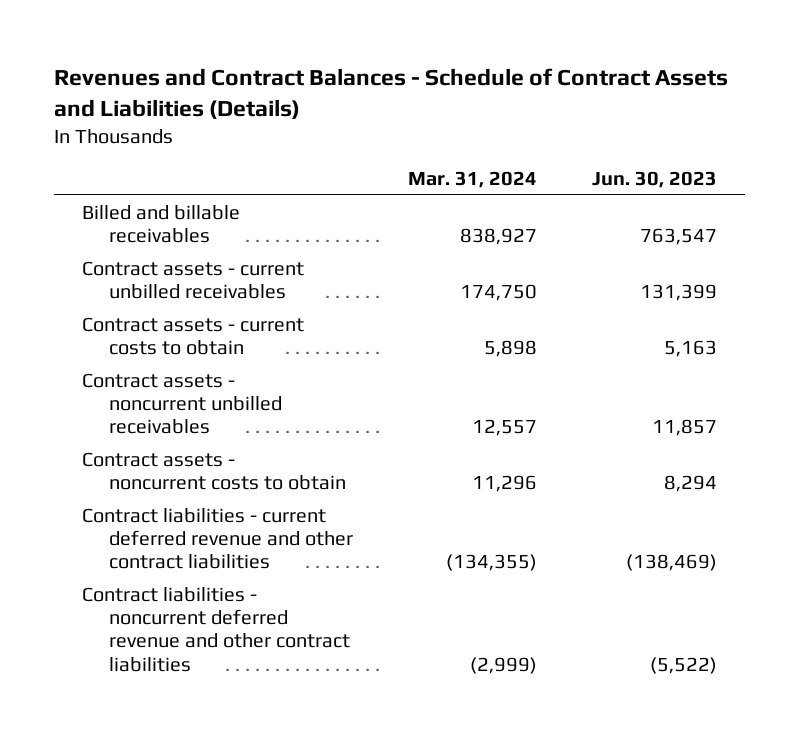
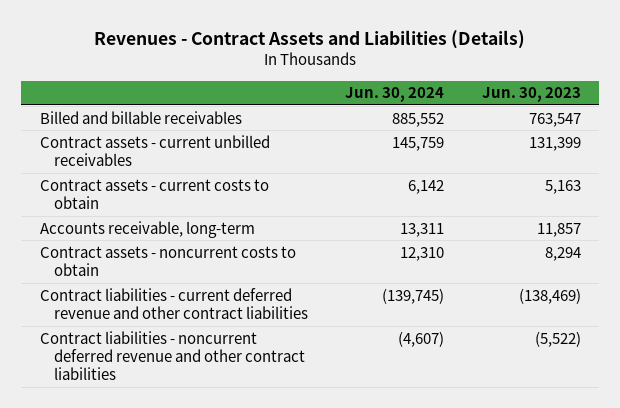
[54,67,729,119] Revenues and Contract Balances - Schedule of Contract Assets and Liabilities (Details) -> [94,29,526,49] Revenues - Contract Assets and Liabilities (Details)
[408,171,538,189] Mar. 31, 2024 -> none
none -> [345,87,445,103] Jun. 30, 2024
[81,372,282,435] Contract assets - noncurrent unbilled receivables -> [39,220,255,238] Accounts receivable, long-term

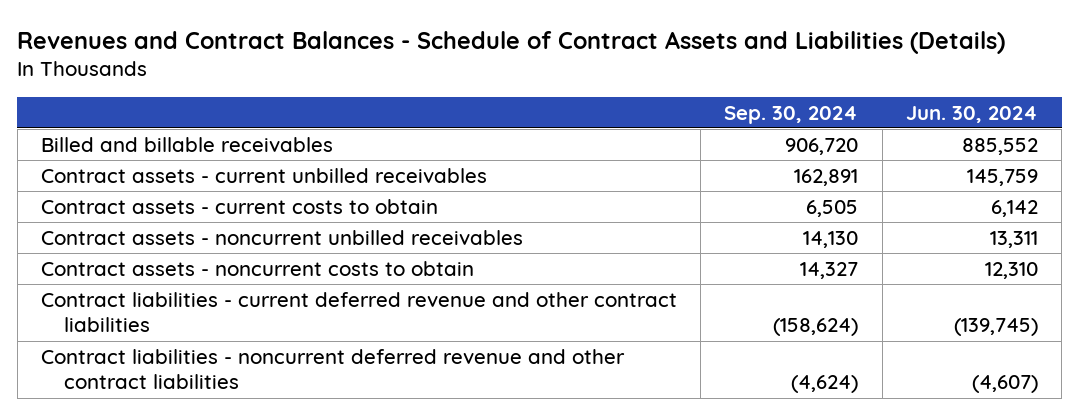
[94,29,526,49] Revenues - Contract Assets and Liabilities (Details) -> [17,30,1006,54] Revenues and Contract Balances - Schedule of Contract Assets and Liabilities (Details)
[481,87,581,103] Jun. 30, 2023 -> none
none -> [724,105,859,124] Sep. 30, 2024
[39,220,255,238] Accounts receivable, long-term -> [40,229,523,245] Contract assets - noncurrent unbilled receivables

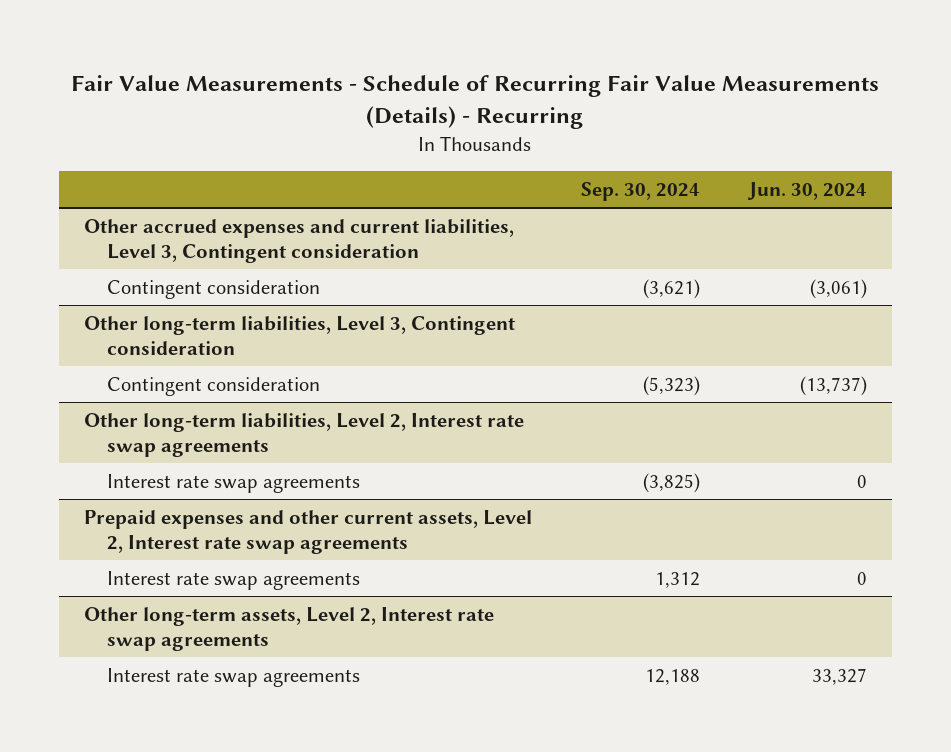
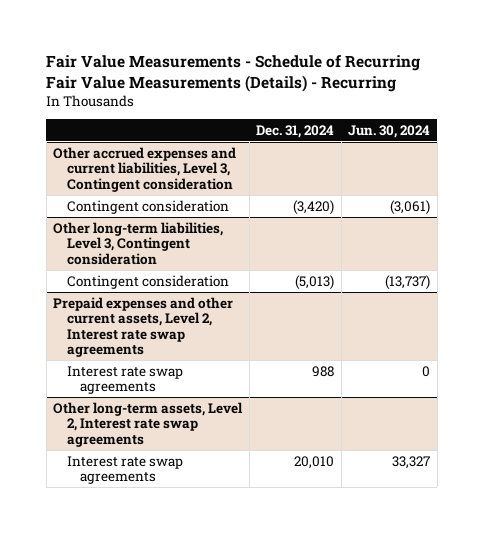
[580,181,700,201] Sep. 30, 2024 -> none
none -> [256,124,335,138] Dec. 31, 2024
[83,412,524,457] Other long-term liabilities, Level 2, Interest rate swap agreements -> none
[106,473,360,493] Interest rate swap agreements -> none

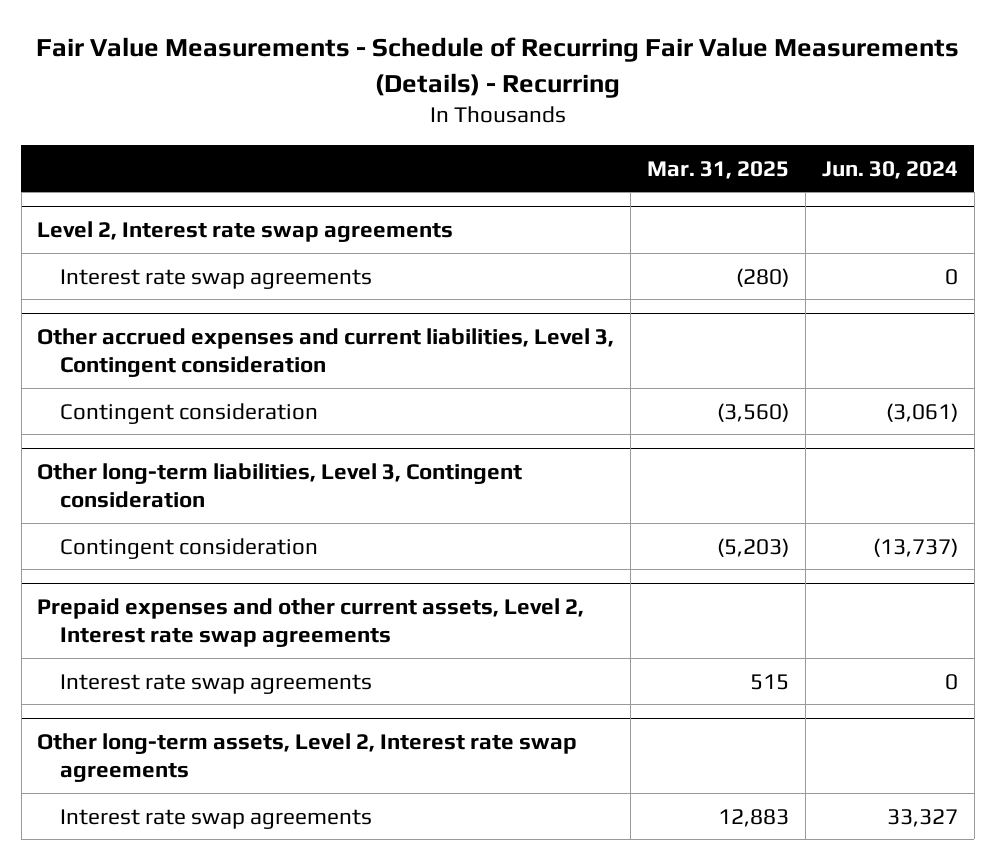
[256,124,335,138] Dec. 31, 2024 -> none
none -> [647,160,790,179] Mar. 31, 2025
none -> [37,220,454,242] Level 2, Interest rate swap agreements
none -> [60,268,373,289] Interest rate swap agreements

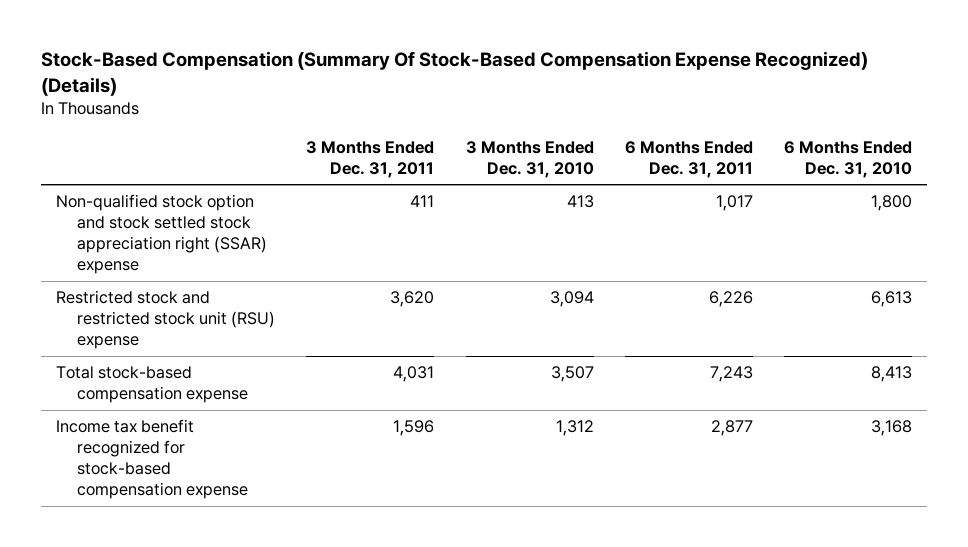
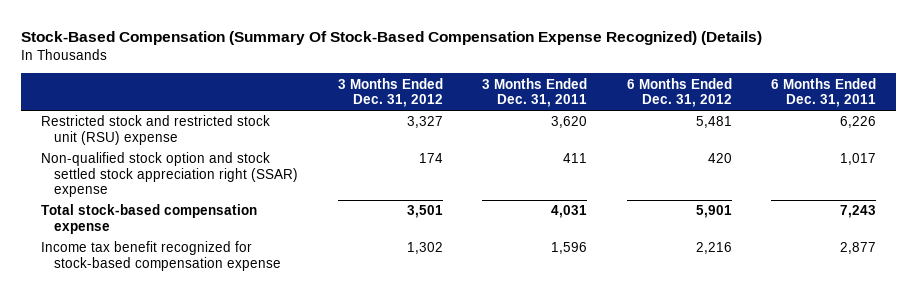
[465,140,594,178] 3 Months Ended Dec. 31, 2010 -> none
[783,140,912,178] 6 Months Ended Dec. 31, 2010 -> none
none -> [337,77,443,108] 3 Months Ended Dec. 31, 2012
none -> [626,77,732,108] 6 Months Ended Dec. 31, 2012
[56,194,268,275] Non-qualified stock option and stock settled stock appreciation right (SSAR) expense -> [40,152,299,198] Non-qualified stock option and stock settled stock appreciation right (SSAR) expense

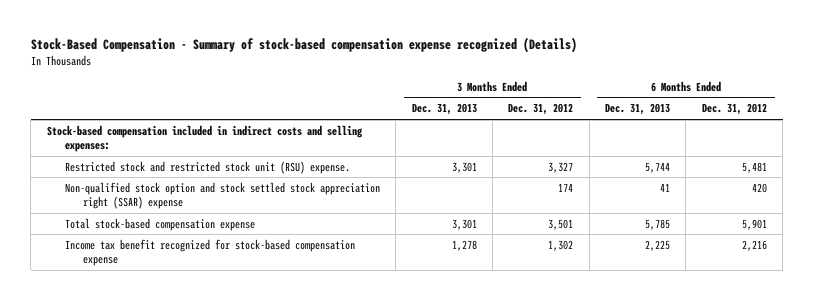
[21,30,763,45] Stock-Based Compensation (Summary Of Stock-Based Compensation Expense Recognized) (Details) -> [30,36,577,53] Stock-Based Compensation - Summary of stock-based compensation expense recognized (Details)
[482,77,588,108] 3 Months Ended Dec. 31, 2011 -> none
[770,77,876,108] 6 Months Ended Dec. 31, 2011 -> none
none -> [411,103,477,116] Dec. 31, 2013
none -> [605,103,671,116] Dec. 31, 2013
none -> [46,124,363,153] Stock-based compensation included in indirect costs and selling expenses:
[40,115,270,145] Restricted stock and restricted stock unit (RSU) expense -> [64,160,350,174] Restricted stock and restricted stock unit (RSU) expense.

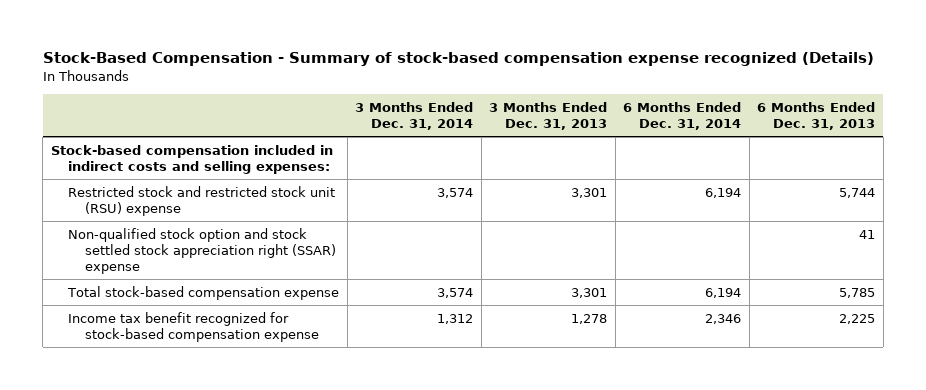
[508,103,574,116] Dec. 31, 2012 -> none
[701,103,767,116] Dec. 31, 2012 -> none
none -> [355,101,474,130] 3 Months Ended Dec. 31, 2014
none -> [623,101,742,130] 6 Months Ended Dec. 31, 2014
[64,160,350,174] Restricted stock and restricted stock unit (RSU) expense. -> [68,185,336,216] Restricted stock and restricted stock unit (RSU) expense

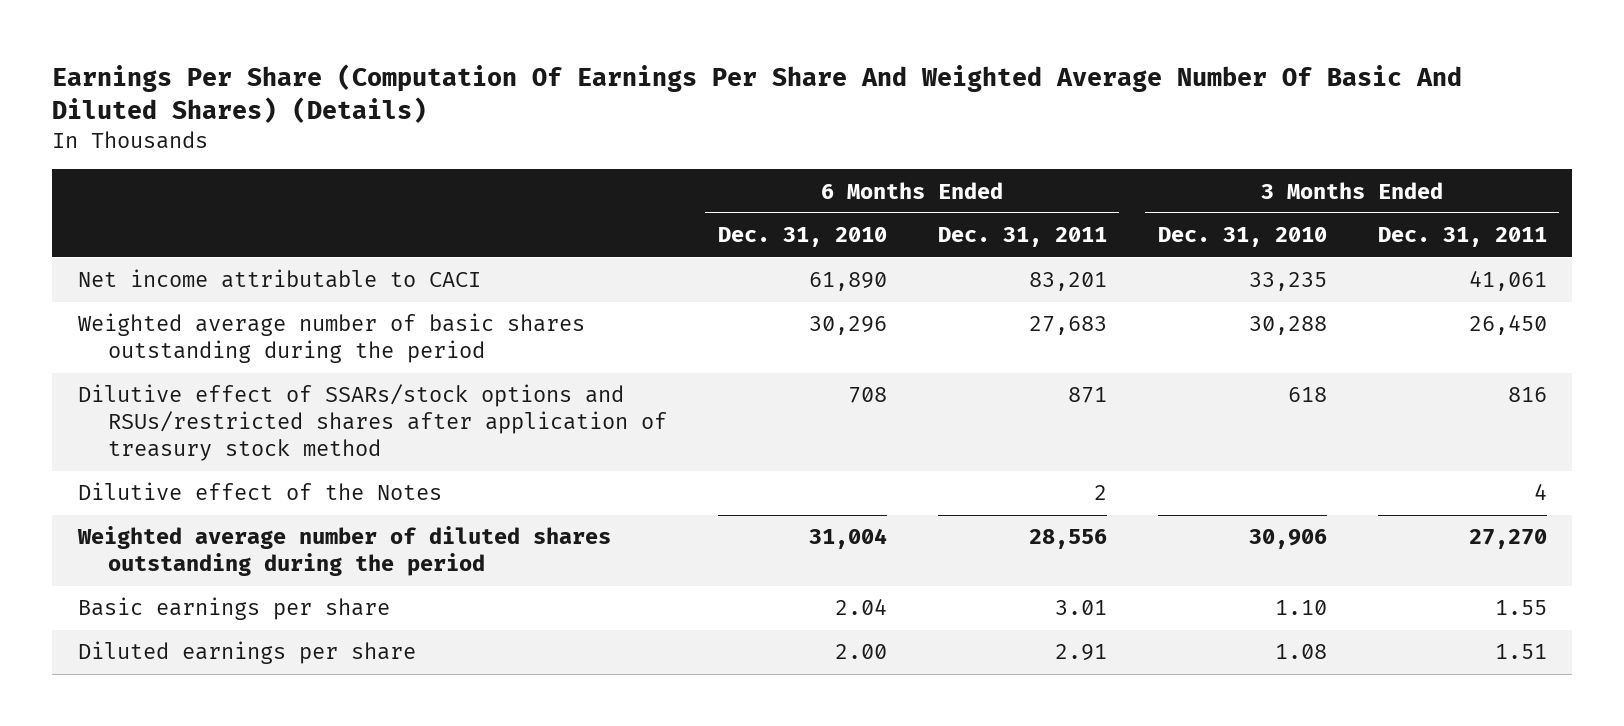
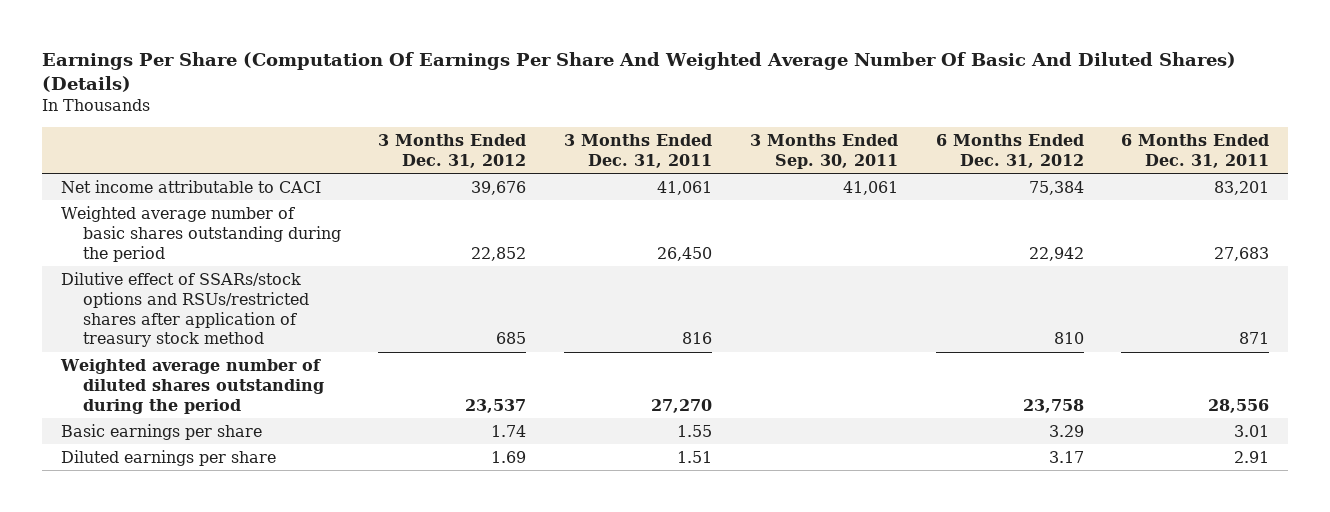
[717,227,887,248] Dec. 31, 2010 -> none
[1157,227,1327,248] Dec. 31, 2010 -> none
none -> [378,133,527,168] 3 Months Ended Dec. 31, 2012
none -> [749,133,898,169] 3 Months Ended Sep. 30, 2011
none -> [935,133,1084,168] 6 Months Ended Dec. 31, 2012
[77,482,442,501] Dilutive effect of the Notes -> none

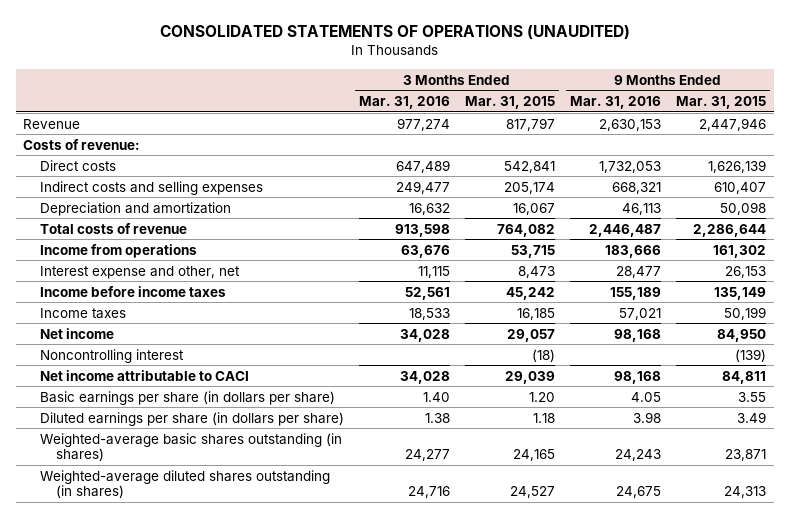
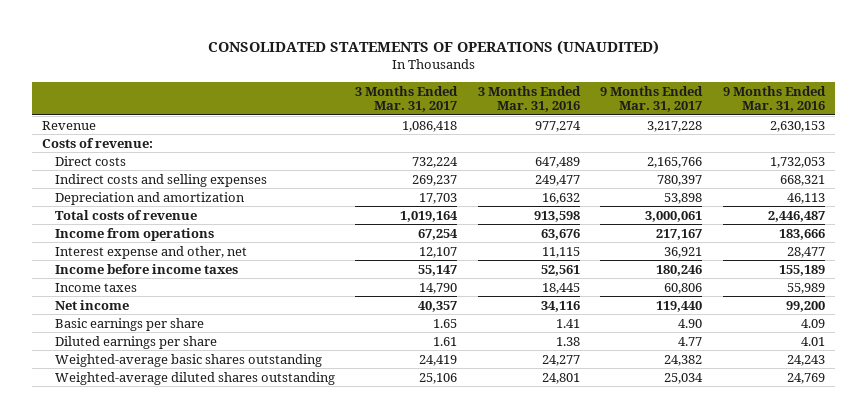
[464,95,555,109] Mar. 31, 2015 -> none
[676,95,767,109] Mar. 31, 2015 -> none
none -> [355,85,459,113] 3 Months Ended Mar. 31, 2017
none -> [600,85,704,113] 9 Months Ended Mar. 31, 2017
[39,348,184,363] Noncontrolling interest -> none
[39,369,249,381] Net income attributable to CACI -> none
[408,307,450,320] 18,533 -> [541,282,580,294] 18,445
[618,307,661,320] 57,021 -> [786,282,825,294] 55,989
[399,328,450,342] 34,028 -> [540,300,580,312] 34,116
[613,328,661,342] 98,168 -> [785,300,825,312] 99,200
[39,390,335,405] Basic earnings per share (in dollars per share) -> [54,317,204,331] Basic earnings per share
[422,391,450,402] 1.40 -> [555,318,580,328] 1.41
[630,391,661,402] 4.05 -> [800,318,825,328] 4.09
[39,411,344,426] Diluted earnings per share (in dollars per share) -> [54,335,217,349] Diluted earnings per share
[632,411,661,423] 3.98 -> [800,336,825,346] 4.01
[39,432,342,462] Weighted-average basic shares outstanding (in shares) -> [54,353,322,367] Weighted-average basic shares outstanding
[39,469,330,499] Weighted-average diluted shares outstanding (in shares) -> [54,371,335,385] Weighted-average diluted shares outstanding
[407,486,450,499] 24,716 -> [541,372,580,384] 24,801
[615,486,661,499] 24,675 -> [786,372,825,384] 24,769

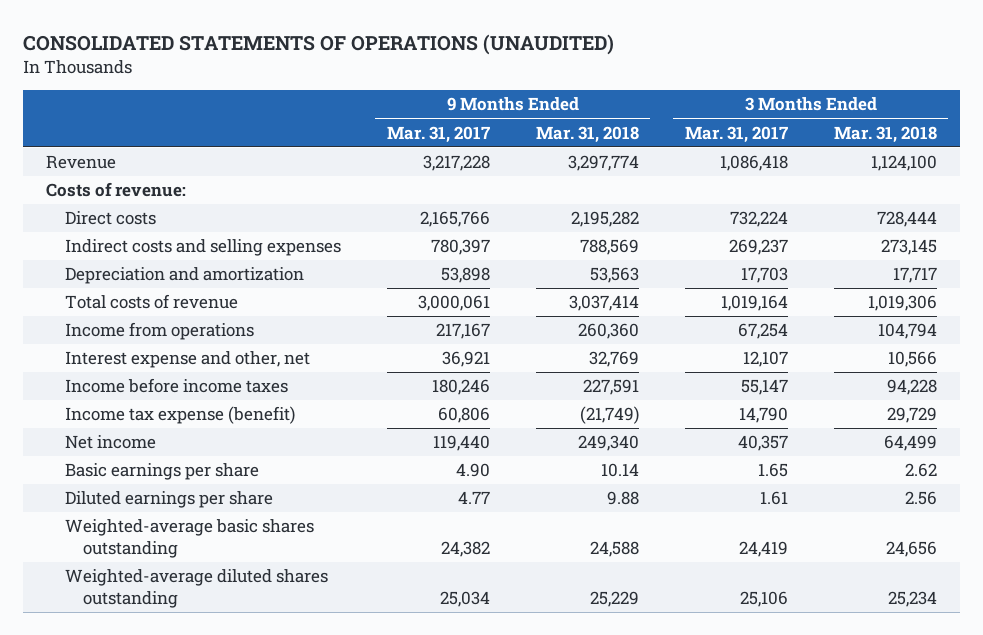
[477,85,581,113] 3 Months Ended Mar. 31, 2016 -> none
[722,85,826,113] 9 Months Ended Mar. 31, 2016 -> none
none -> [535,125,639,143] Mar. 31, 2018
none -> [833,125,937,143] Mar. 31, 2018
[54,282,137,292] Income taxes -> [64,406,295,425] Income tax expense (benefit)

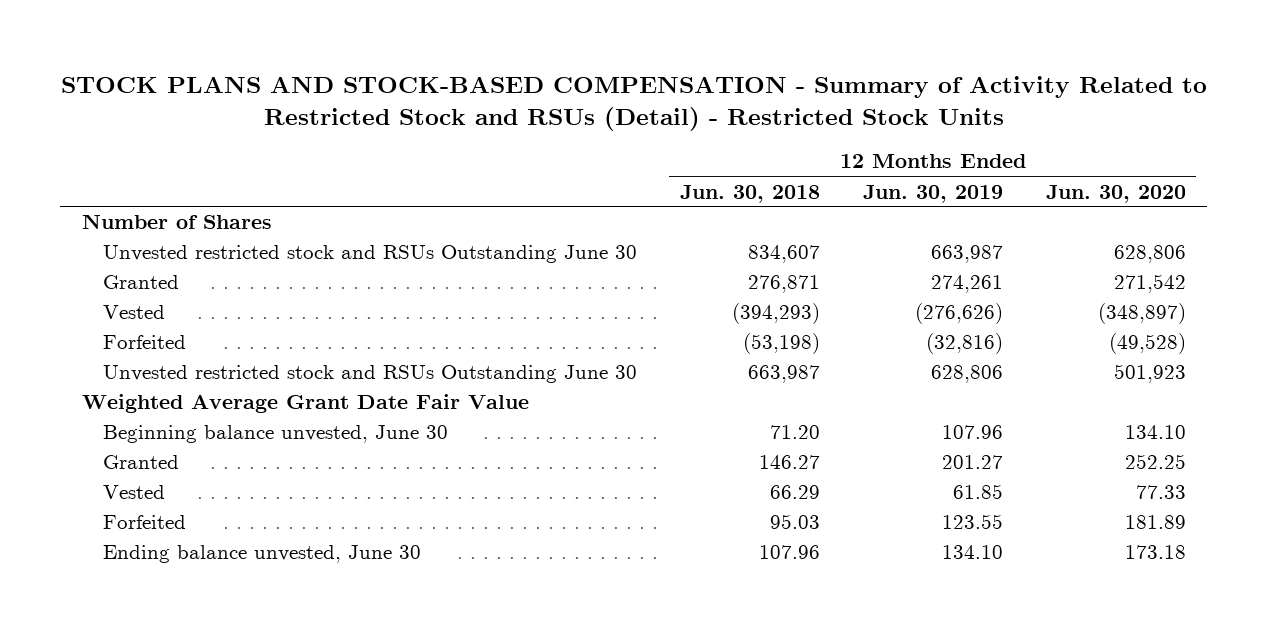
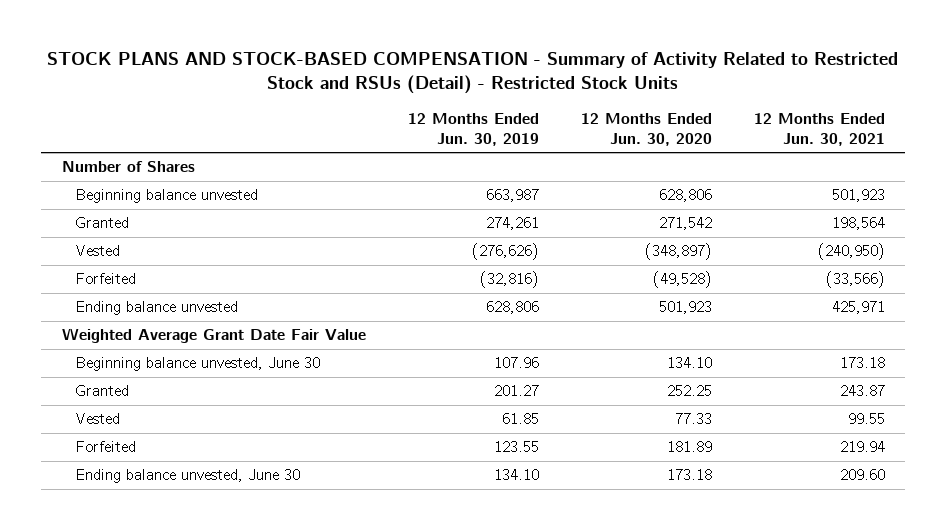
[679,184,820,203] Jun. 30, 2018 -> none
none -> [753,112,885,146] 12 Months Ended Jun. 30, 2021
[102,245,637,264] Unvested restricted stock and RSUs Outstanding June 30 -> [74,189,258,204] Beginning balance unvested
[102,365,637,384] Unvested restricted stock and RSUs Outstanding June 30 -> [74,301,238,316] Ending balance unvested

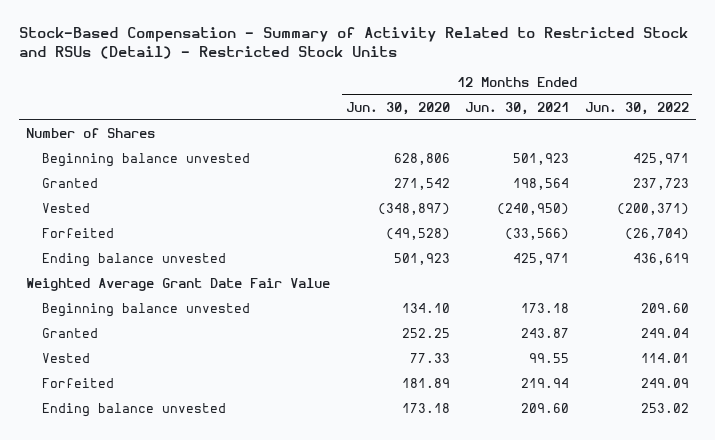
[47,52,899,95] STOCK PLANS AND STOCK-BASED COMPENSATION - Summary of Activity Related to Restricted Stock and RSUs (Detail) - Restricted Stock Units -> [18,26,688,59] Stock-Based Compensation - Summary of Activity Related to Restricted Stock and RSUs (Detail) - Restricted Stock Units
[407,112,539,146] 12 Months Ended Jun. 30, 2019 -> none
none -> [584,101,689,115] Jun. 30, 2022
[74,357,320,372] Beginning balance unvested, June 30 -> [41,303,250,318] Beginning balance unvested
[74,469,300,484] Ending balance unvested, June 30 -> [41,403,226,418] Ending balance unvested

